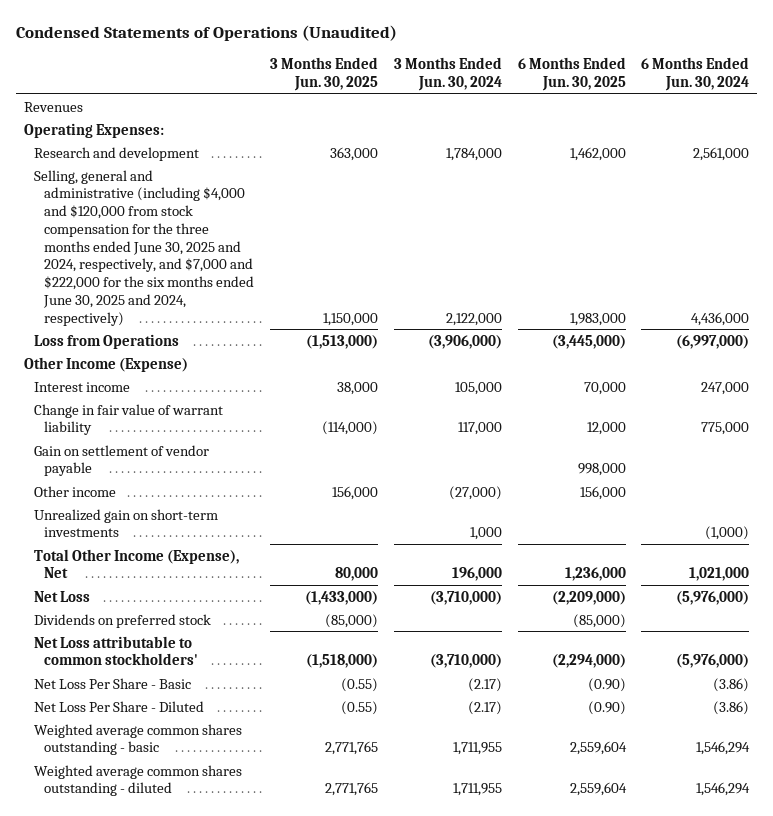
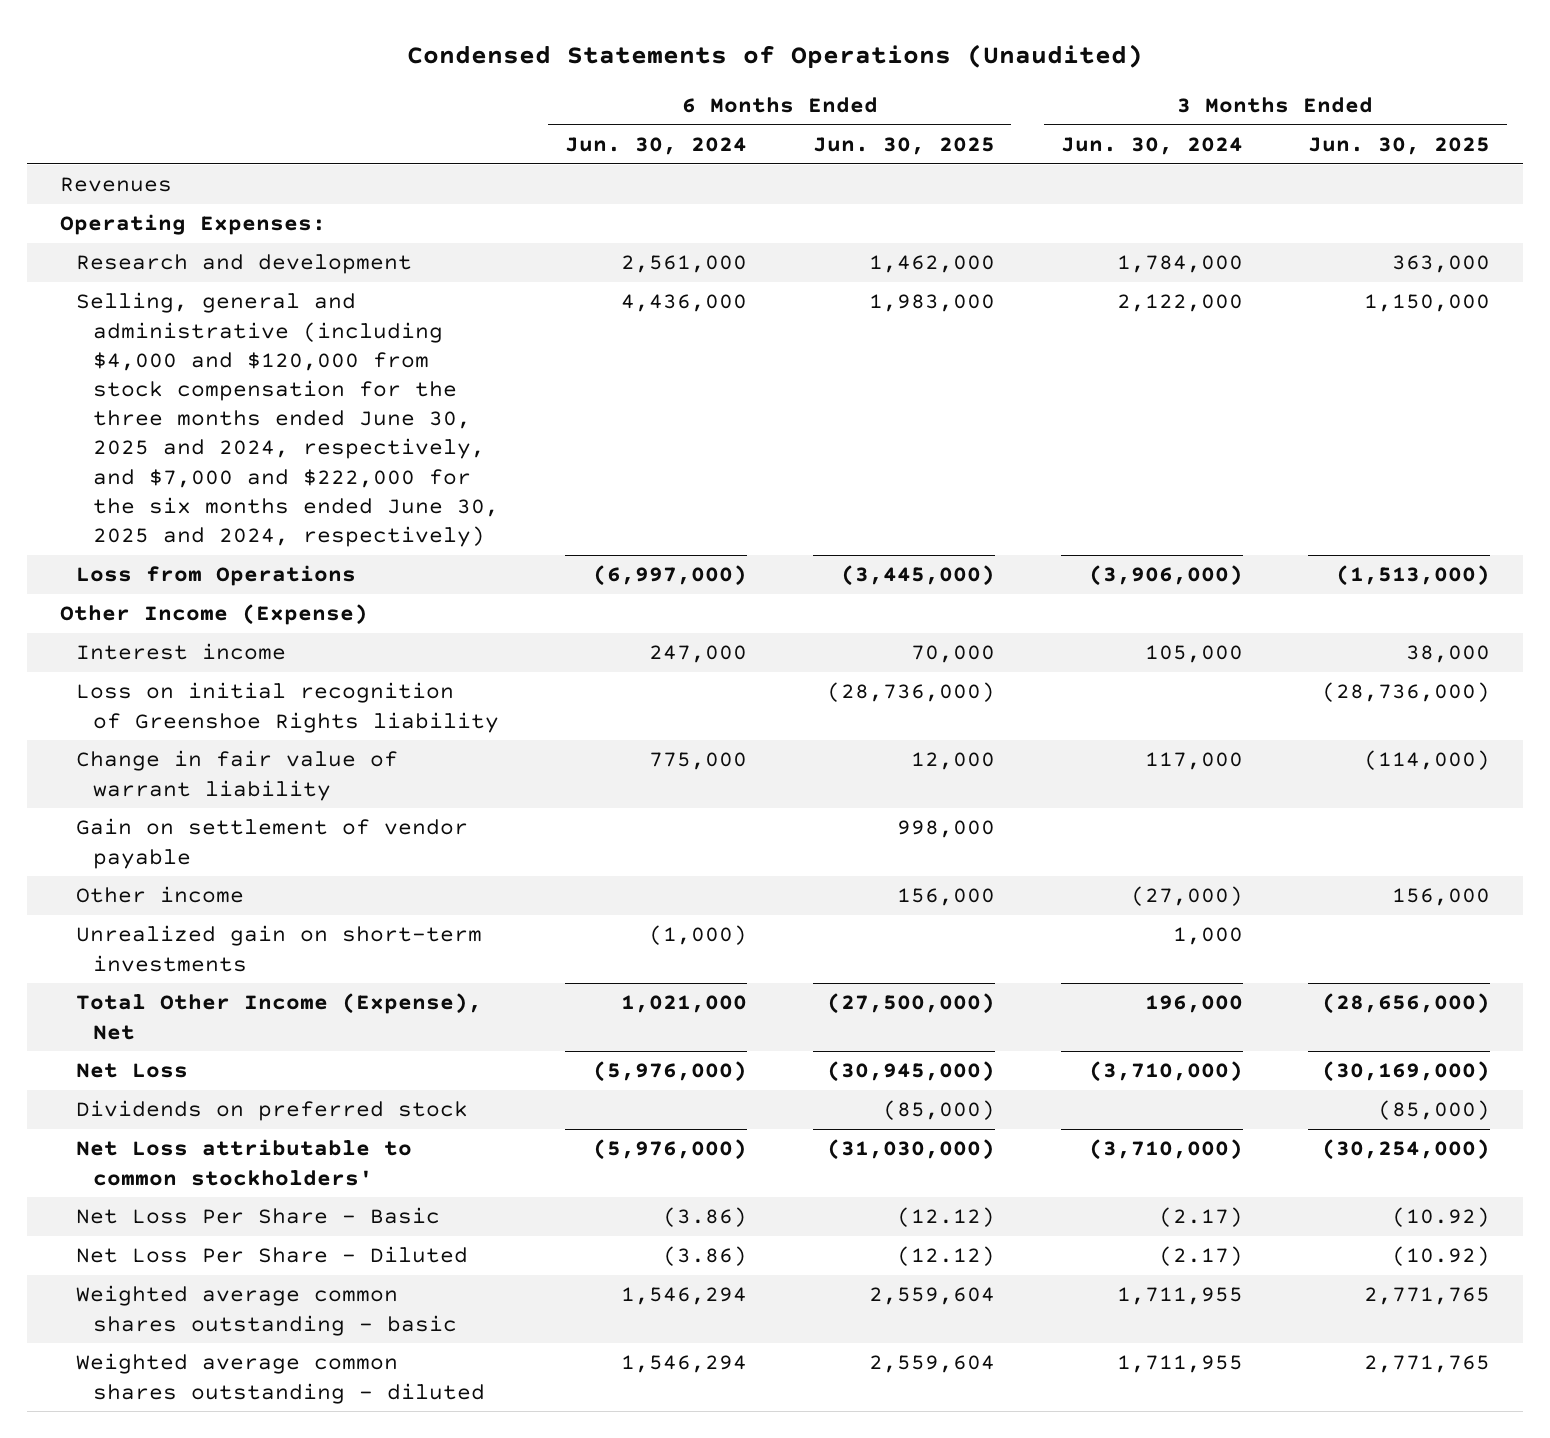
none -> [76,682,500,733] Loss on initial recognition of Greenshoe Rights liability
[334,567,378,582] 80,000 -> [1322,993,1491,1015] (28,656,000)
[564,567,626,582] 1,236,000 -> [826,993,995,1015] (27,500,000)
[304,590,378,605] (1,433,000) -> [1322,1061,1491,1083] (30,169,000)
[551,590,626,605] (2,209,000) -> [826,1061,995,1083] (30,945,000)
[305,654,378,669] (1,518,000) -> [1322,1139,1491,1161] (30,254,000)
[551,654,626,669] (2,294,000) -> [826,1139,995,1161] (31,030,000)
[340,677,378,692] (0.55) -> [1392,1207,1491,1228] (10.92)
[587,677,626,692] (0.90) -> [896,1207,995,1228] (12.12)
[340,700,378,715] (0.55) -> [1392,1246,1491,1267] (10.92)
[587,700,626,715] (0.90) -> [896,1246,995,1267] (12.12)

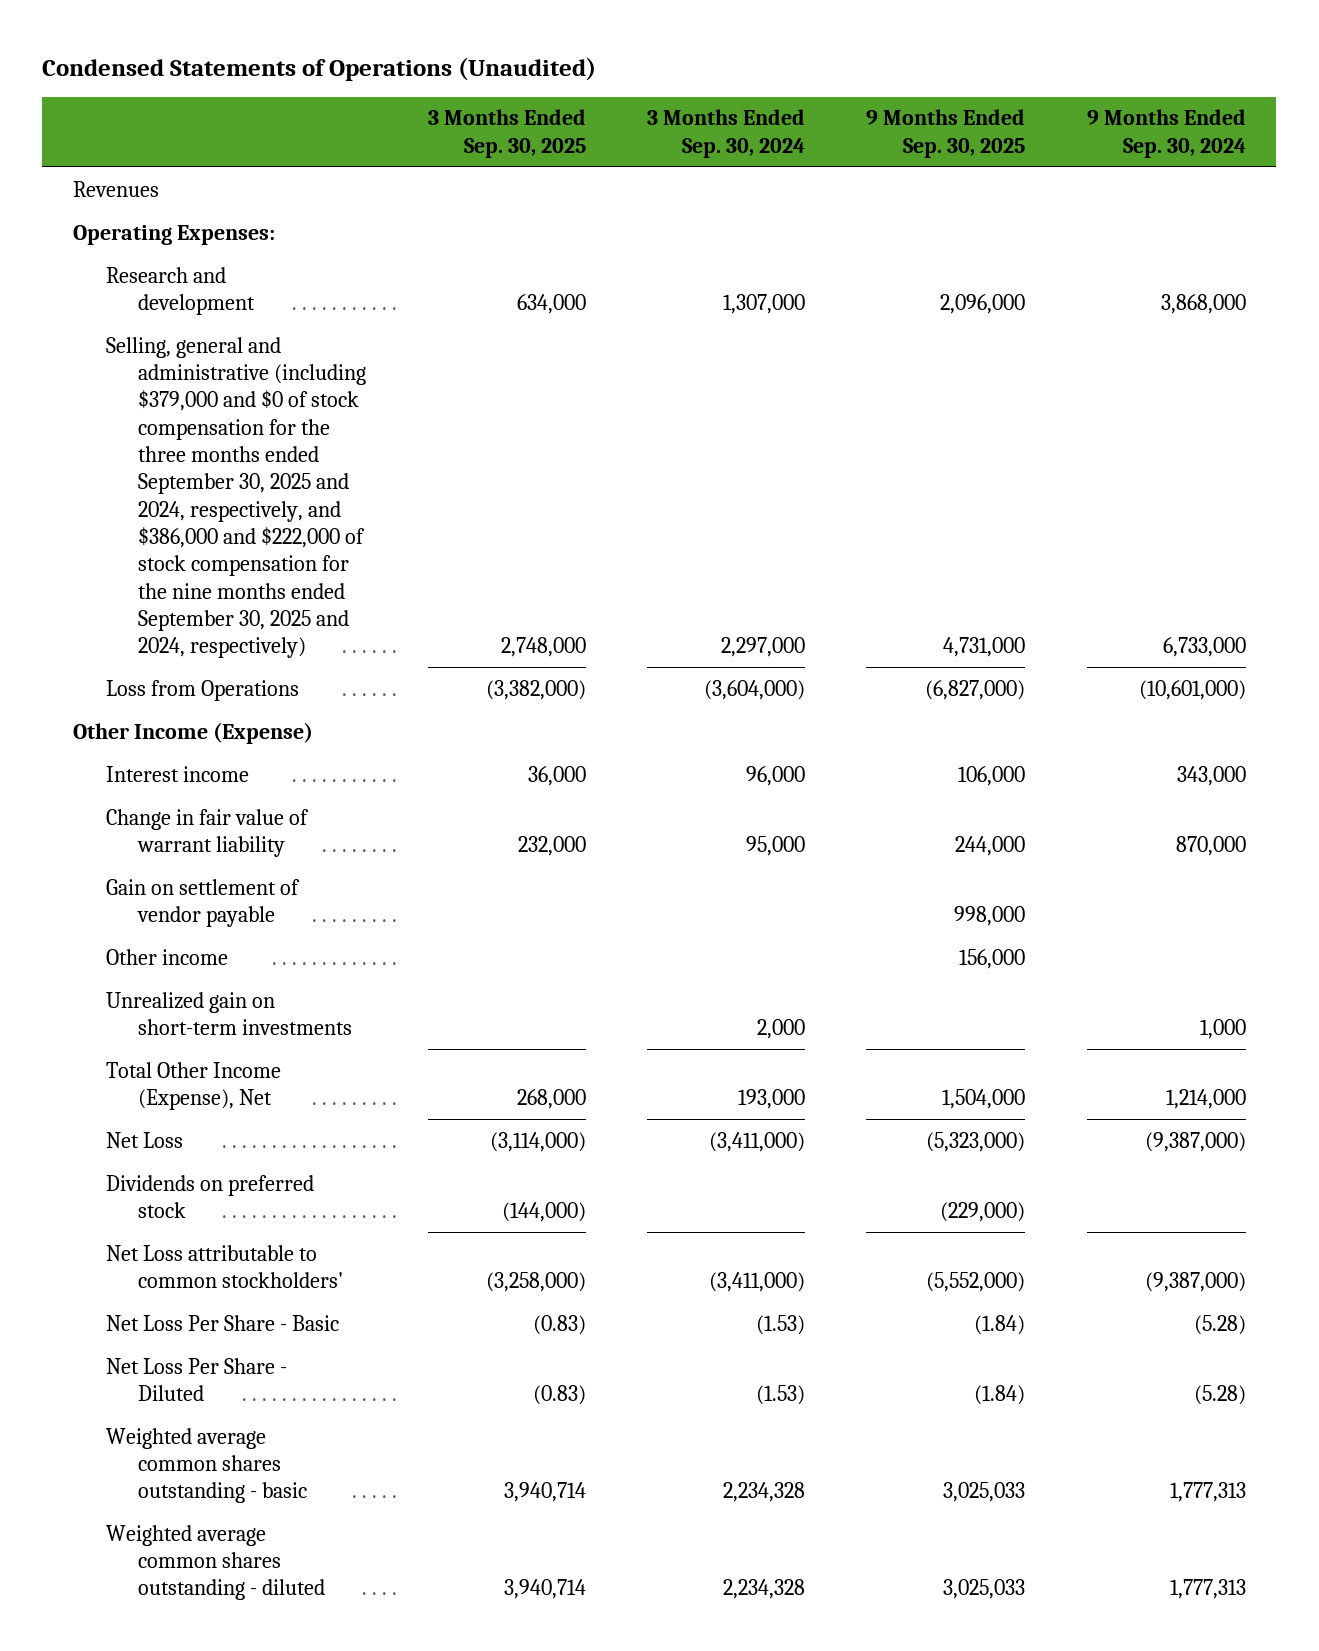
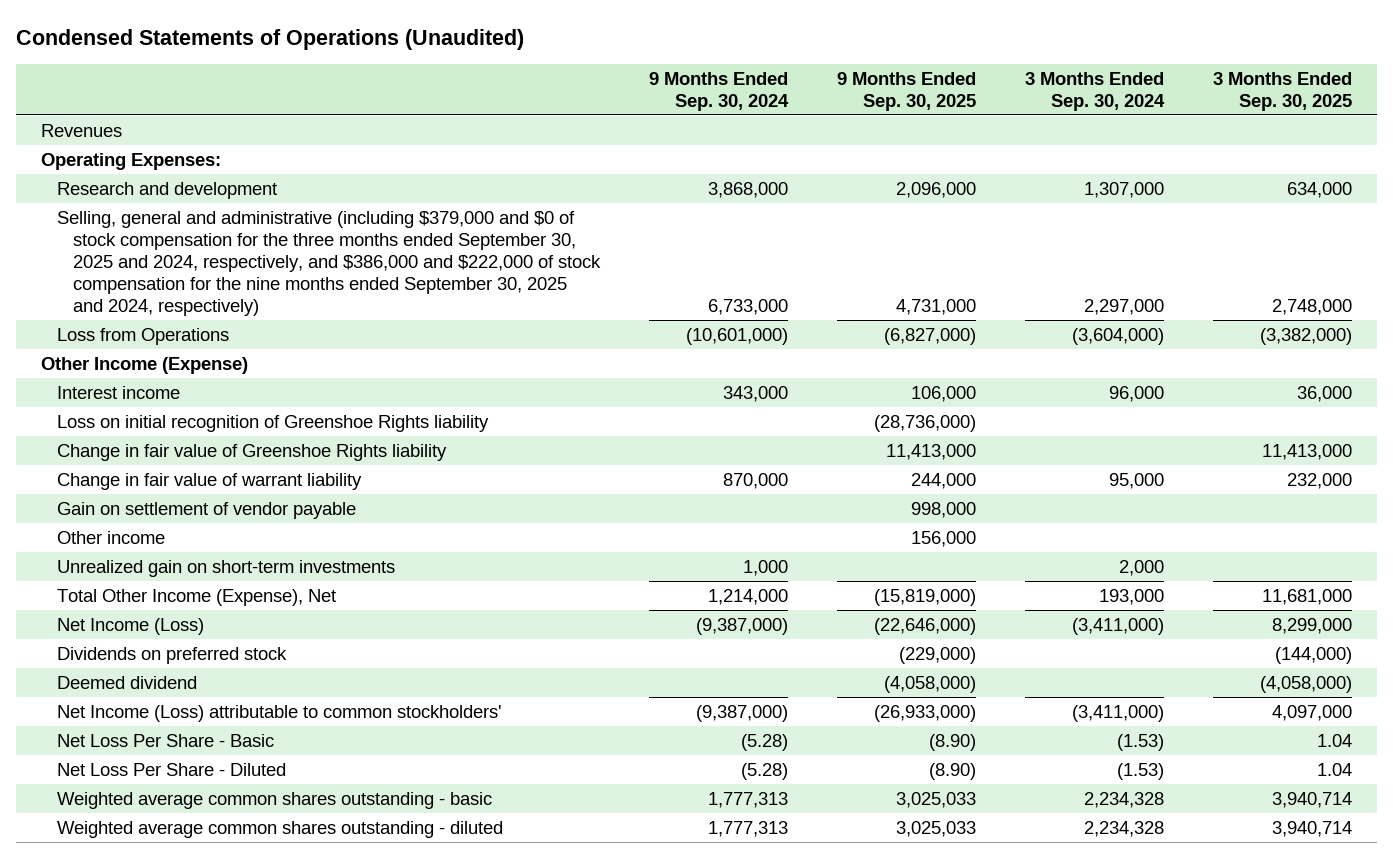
none -> [57,414,490,432] Loss on initial recognition of Greenshoe Rights liability
none -> [57,443,448,461] Change in fair value of Greenshoe Rights liability
[516,1088,586,1109] 268,000 -> [1262,588,1353,605] 11,681,000
[942,1088,1026,1109] 1,504,000 -> [874,588,977,606] (15,819,000)
[105,1131,183,1148] Net Loss -> [57,617,205,635] Net Income (Loss)
[489,1131,586,1152] (3,114,000) -> [1272,617,1353,634] 8,299,000
[926,1131,1026,1152] (5,323,000) -> [874,617,977,635] (22,646,000)
none -> [57,675,198,689] Deemed dividend
[105,1244,344,1288] Net Loss attributable to common stockholders' -> [57,704,503,722] Net Income (Loss) attributable to common stockholders'
[485,1271,586,1292] (3,258,000) -> [1272,704,1353,721] 4,097,000
[926,1271,1026,1292] (5,552,000) -> [874,704,977,722] (26,933,000)
[532,1314,586,1335] (0.83) -> [1317,733,1353,747] 1.04
[974,1314,1026,1335] (1.84) -> [929,733,977,751] (8.90)
[532,1384,586,1405] (0.83) -> [1317,762,1353,776] 1.04
[974,1384,1026,1405] (1.84) -> [929,762,977,780] (8.90)

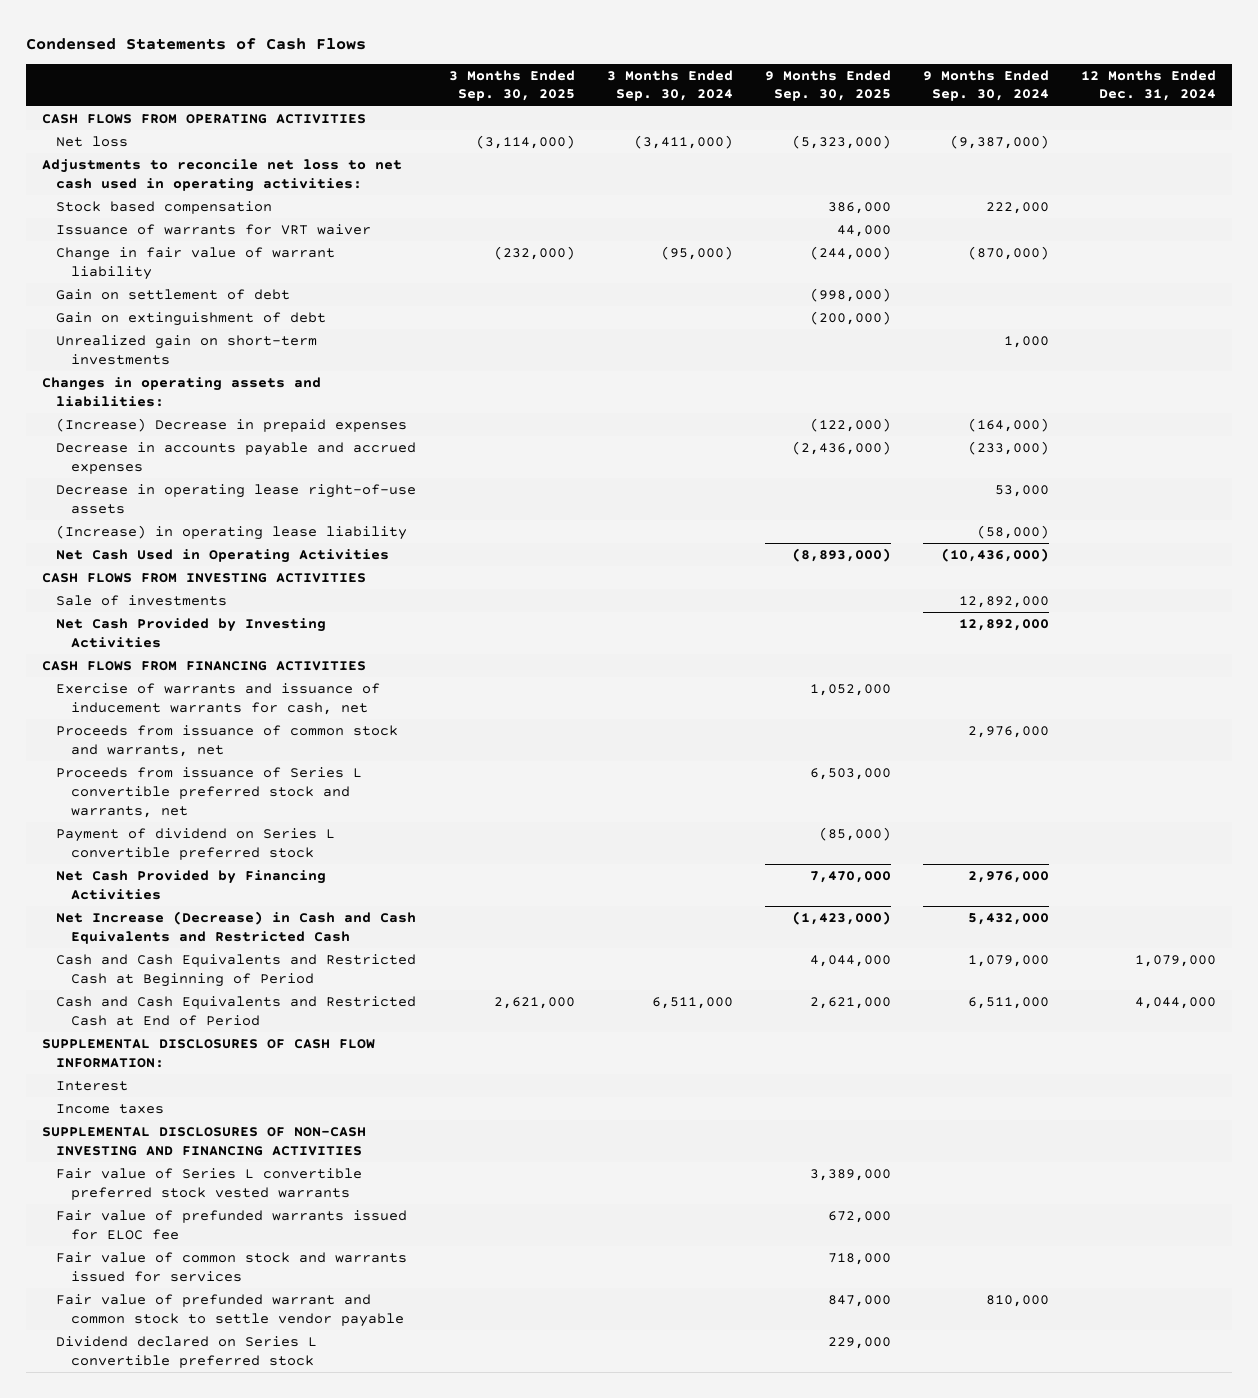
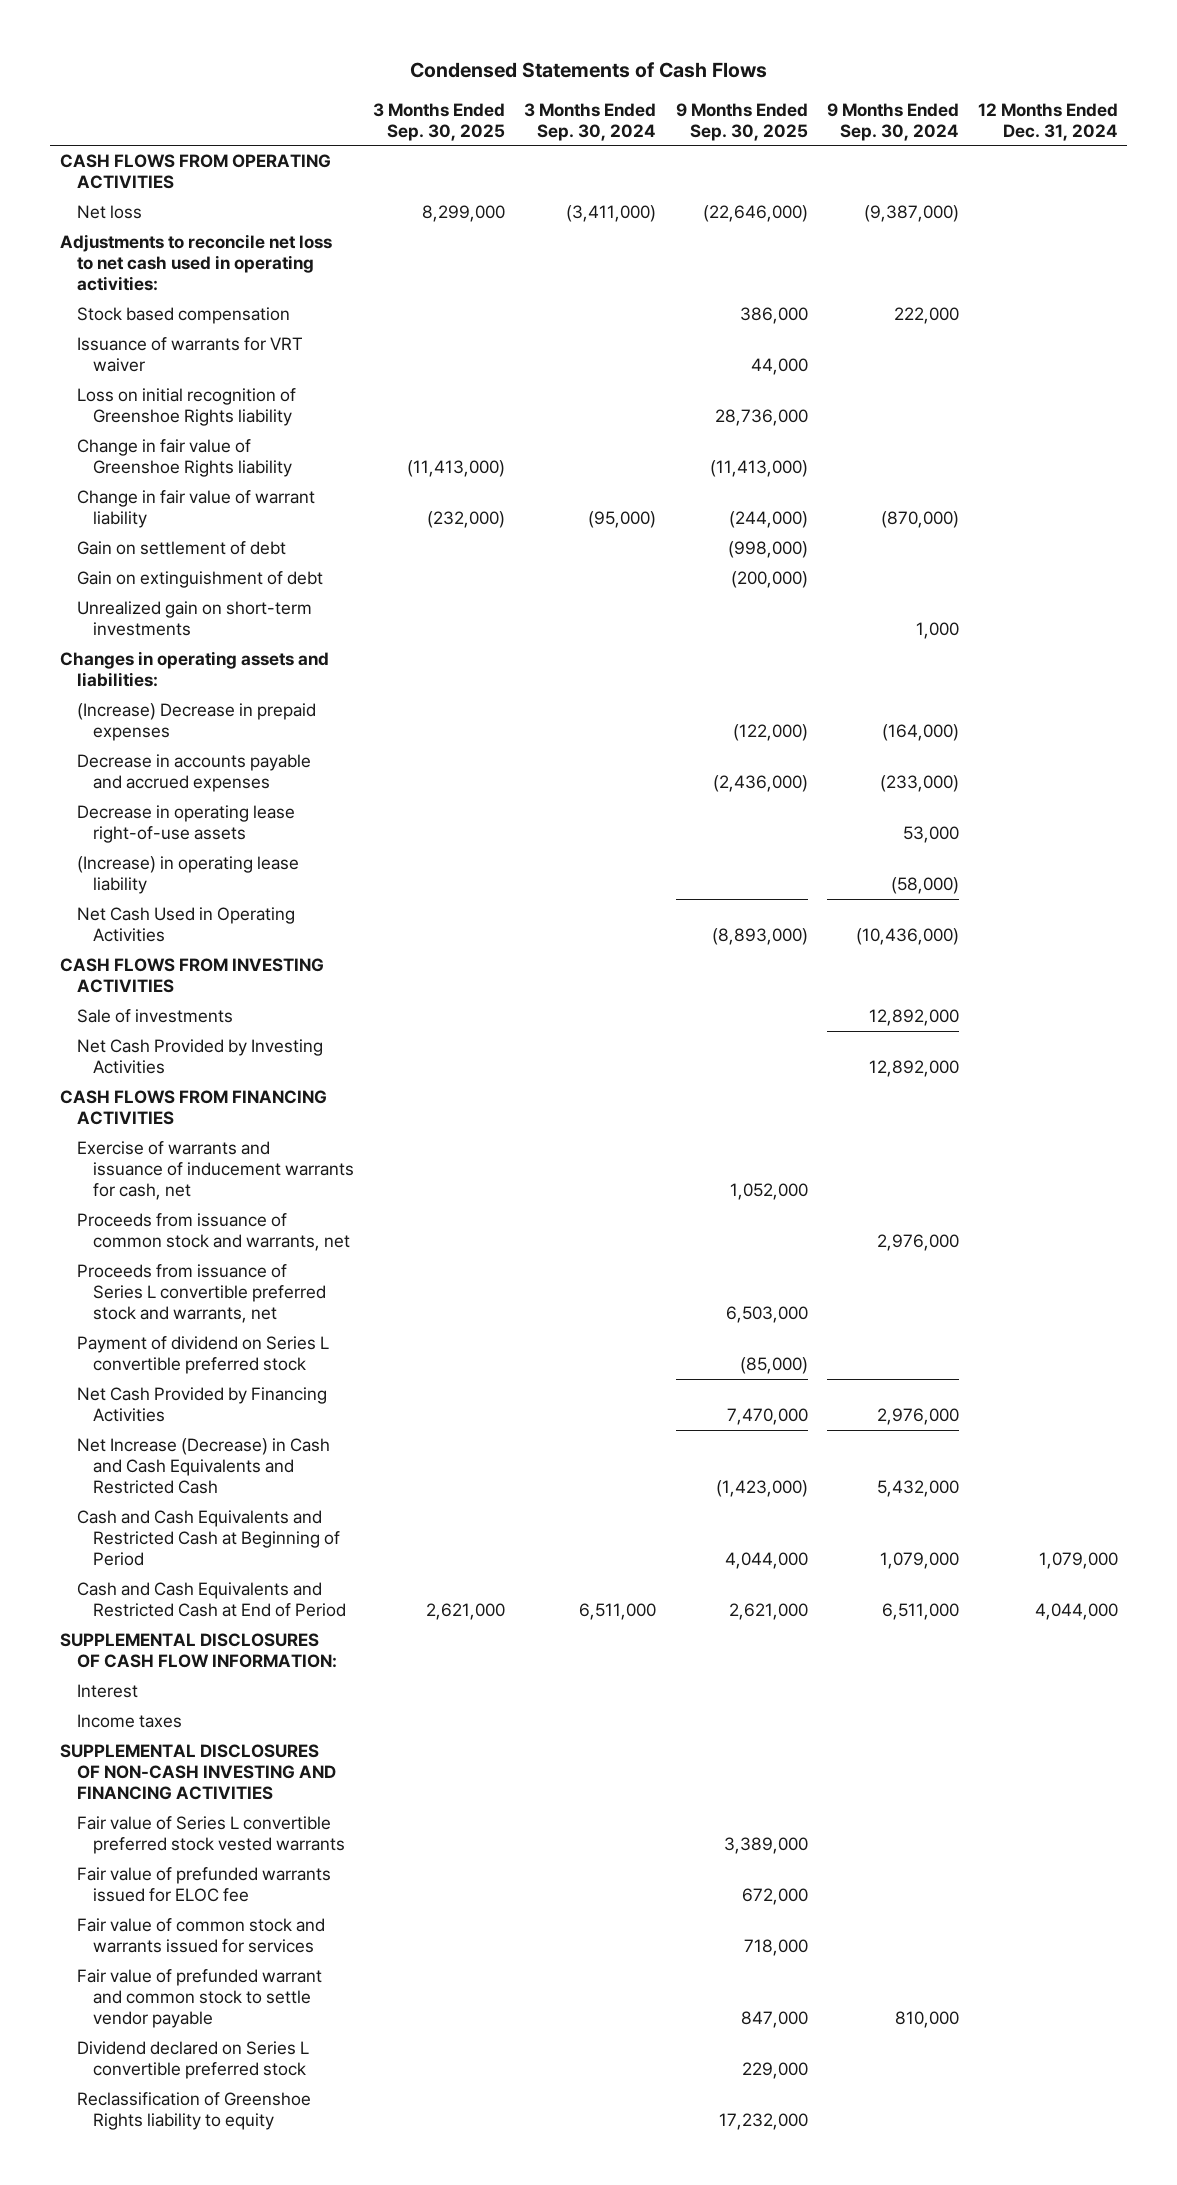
[475,134,575,149] (3,114,000) -> [422,205,506,223] 8,299,000
[791,134,891,149] (5,323,000) -> [702,205,808,223] (22,646,000)
none -> [76,388,296,427] Loss on initial recognition of Greenshoe Rights liability
none -> [76,439,293,478] Change in fair value of Greenshoe Rights liability
none -> [76,2092,311,2131] Reclassification of Greenshoe Rights liability to equity

